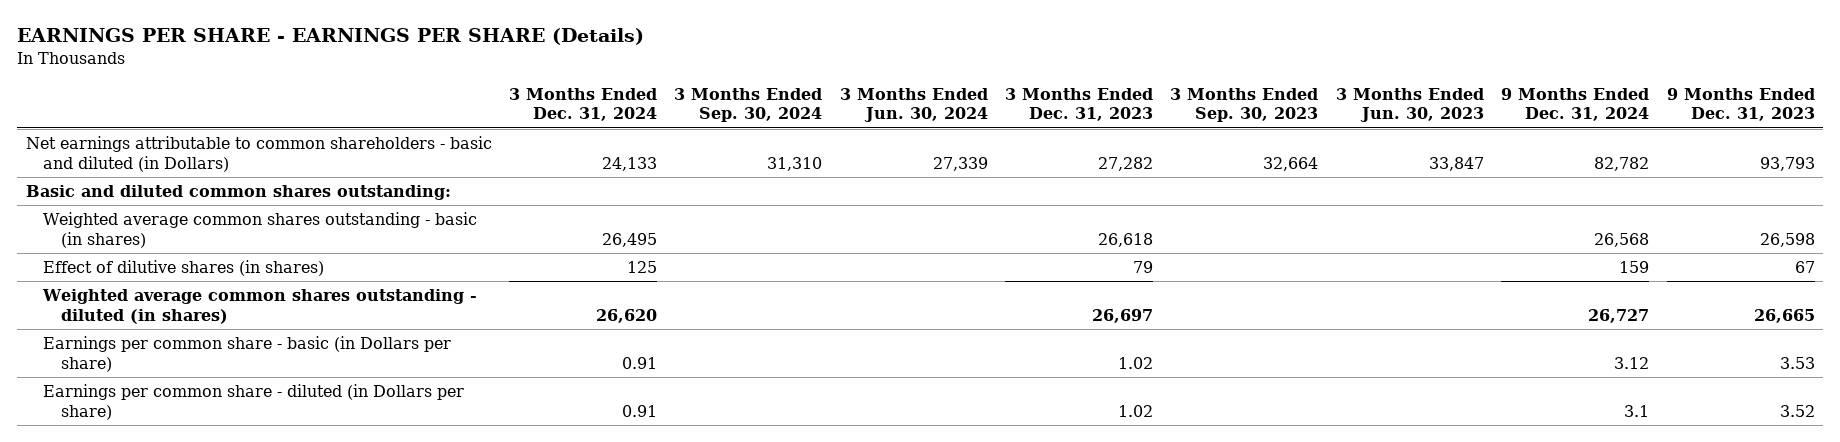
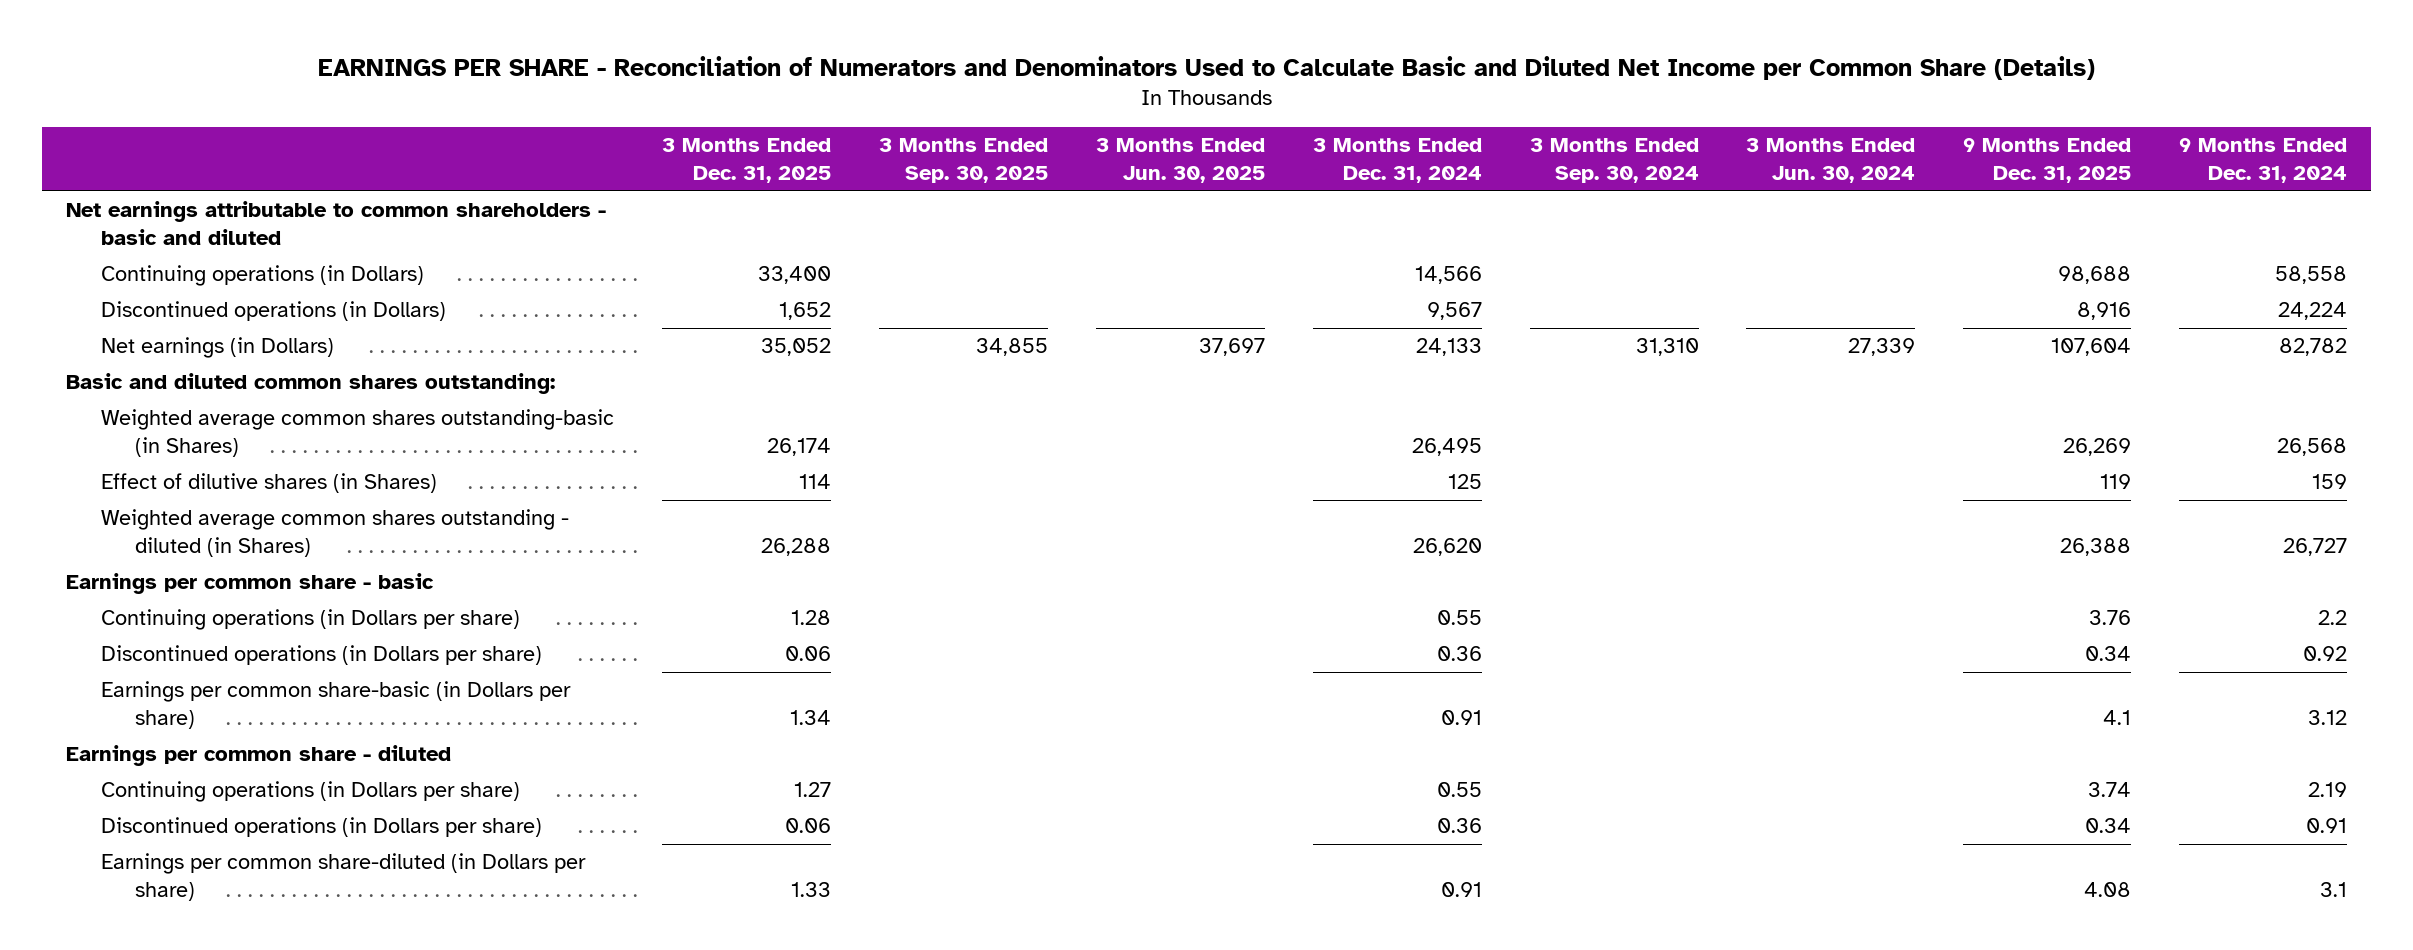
[16,27,644,45] EARNINGS PER SHARE - EARNINGS PER SHARE (Details) -> [317,55,2095,80] EARNINGS PER SHARE - Reconciliation of Numerators and Denominators Used to Calculate Basic and Diluted Net Income per Common Share (Details)
[1005,87,1154,122] 3 Months Ended Dec. 31, 2023 -> none
[1170,87,1319,123] 3 Months Ended Sep. 30, 2023 -> none
[1335,87,1484,123] 3 Months Ended Jun. 30, 2023 -> none
[1666,87,1815,122] 9 Months Ended Dec. 31, 2023 -> none
none -> [661,138,831,184] 3 Months Ended Dec. 31, 2025
none -> [878,138,1048,184] 3 Months Ended Sep. 30, 2025
none -> [1095,138,1265,184] 3 Months Ended Jun. 30, 2025
none -> [1963,138,2132,184] 9 Months Ended Dec. 31, 2025
none -> [65,201,606,246] Net earnings attributable to common shareholders - basic and diluted
none -> [100,265,424,287] Continuing operations (in Dollars)
none -> [100,301,446,322] Discontinued operations (in Dollars)
[25,135,492,172] Net earnings attributable to common shareholders - basic and diluted (in Dollars) -> [100,337,334,359] Net earnings (in Dollars)
[43,211,478,248] Weighted average common shares outstanding - basic (in shares) -> [100,409,614,458] Weighted average common shares outstanding-basic (in Shares)
[43,259,325,276] Effect of dilutive shares (in shares) -> [100,473,437,494] Effect of dilutive shares (in Shares)
[42,288,478,324] Weighted average common shares outstanding - diluted (in shares) -> [100,509,569,558] Weighted average common shares outstanding - diluted (in Shares)
none -> [65,573,434,595] Earnings per common share - basic
none -> [100,609,520,631] Continuing operations (in Dollars per share)
none -> [100,645,542,666] Discontinued operations (in Dollars per share)
[43,335,452,372] Earnings per common share - basic (in Dollars per share) -> [100,681,571,730] Earnings per common share-basic (in Dollars per share)
none -> [65,745,451,767] Earnings per common share - diluted
none -> [100,781,520,803] Continuing operations (in Dollars per share)
none -> [100,817,542,838] Discontinued operations (in Dollars per share)
[43,383,465,420] Earnings per common share - diluted (in Dollars per share) -> [100,853,586,902] Earnings per common share-diluted (in Dollars per share)

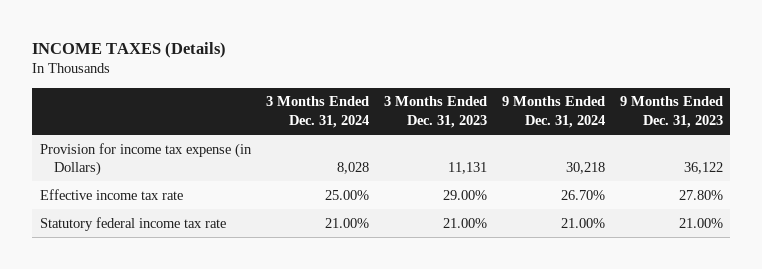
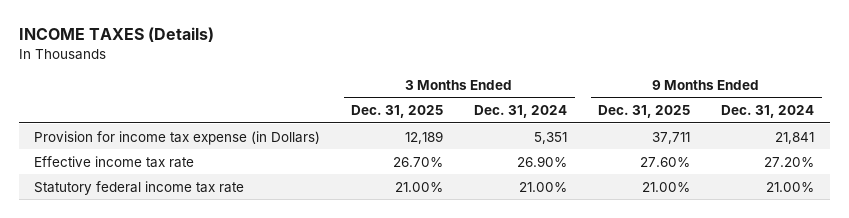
[383,96,487,128] 3 Months Ended Dec. 31, 2023 -> none
[619,96,723,128] 9 Months Ended Dec. 31, 2023 -> none
none -> [351,105,444,119] Dec. 31, 2025
none -> [598,105,691,119] Dec. 31, 2025
[336,162,369,175] 8,028 -> [534,131,568,144] 5,351
[565,162,605,175] 30,218 -> [775,131,815,144] 21,841
[324,189,369,200] 25.00% -> [517,155,568,167] 26.90%
[560,189,605,200] 26.70% -> [764,156,815,167] 27.20%

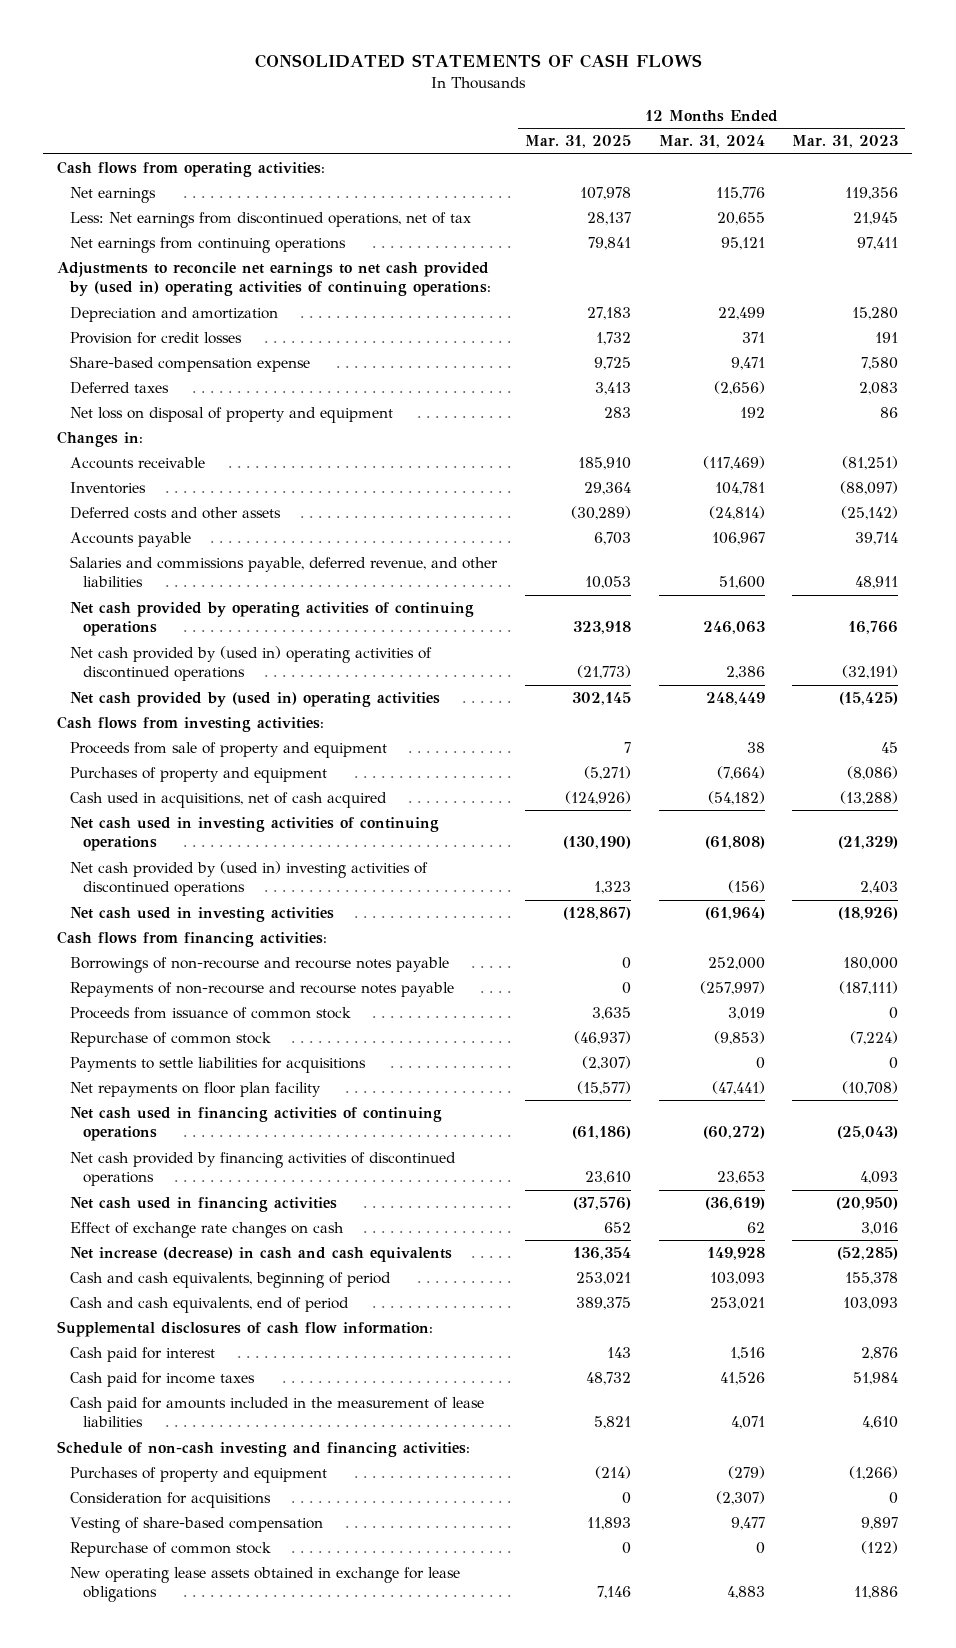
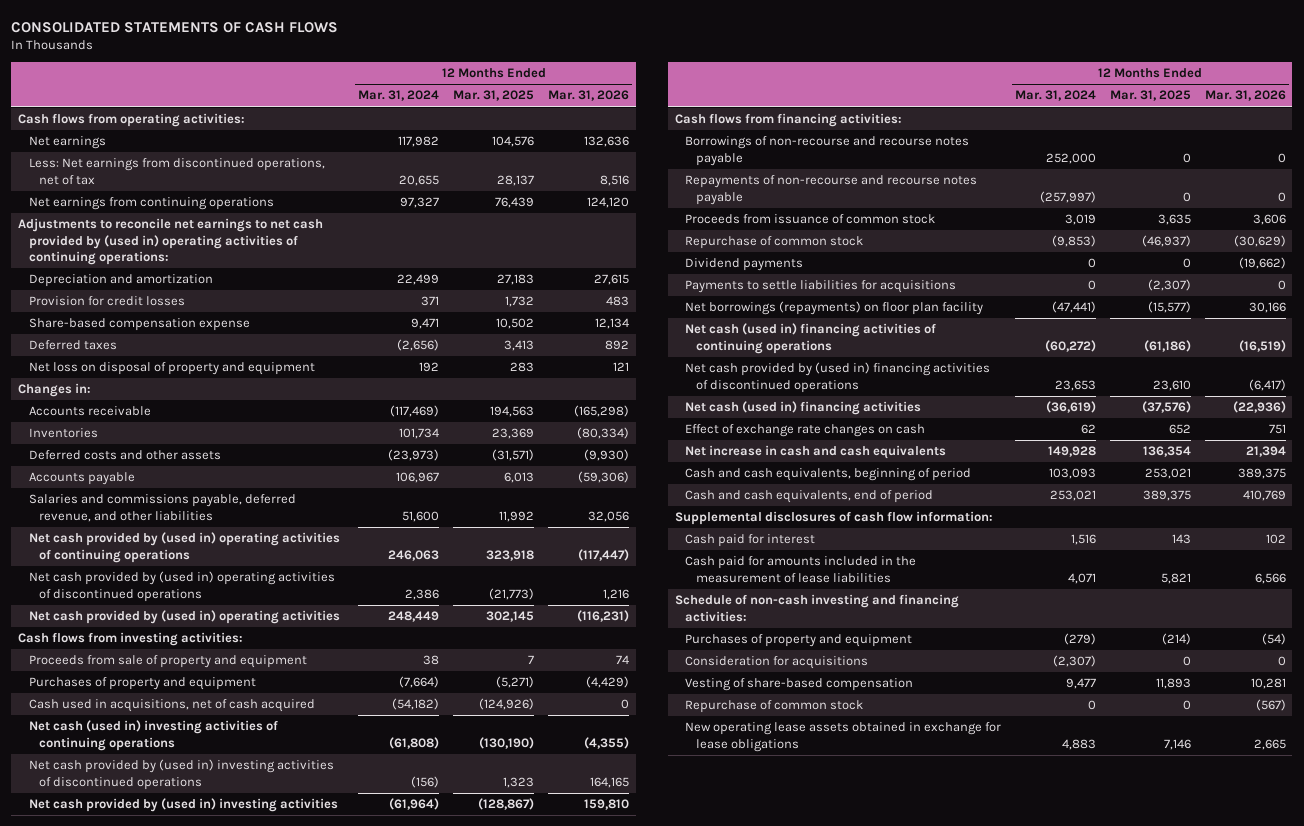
[792,135,899,149] Mar. 31, 2023 -> none
none -> [547,90,629,102] Mar. 31, 2026
[579,186,631,200] 107,978 -> [492,136,535,148] 104,576
[715,186,765,200] 115,776 -> [398,136,440,148] 117,982
[587,236,631,250] 79,841 -> [495,197,535,209] 76,439
[720,236,765,250] 95,121 -> [400,197,440,209] 97,327
[593,356,631,370] 9,725 -> [496,318,535,330] 10,502
[577,456,631,470] 185,910 -> [490,406,535,418] 194,563
[583,481,631,495] 29,364 -> [492,428,535,440] 23,369
[714,481,765,495] 104,781 -> [399,428,440,440] 101,734
[570,505,631,520] (30,289) -> [492,449,535,462] (31,571)
[708,505,765,520] (24,814) -> [388,449,440,462] (23,973)
[593,531,631,545] 6,703 -> [504,472,535,484] 6,013
[584,576,631,590] 10,053 -> [499,510,535,522] 11,992
[70,601,475,637] Net cash provided by operating activities of continuing operations -> [28,532,340,563] Net cash provided by (used in) operating activities of continuing operations
[70,816,440,852] Net cash used in investing activities of continuing operations -> [28,720,278,751] Net cash (used in) investing activities of continuing operations
[70,906,335,922] Net cash used in investing activities -> [28,798,338,813] Net cash provided by (used in) investing activities
none -> [685,258,804,272] Dividend payments
[70,1081,322,1097] Net repayments on floor plan facility -> [685,301,984,316] Net borrowings (repayments) on floor plan facility
[70,1106,443,1142] Net cash used in financing activities of continuing operations -> [685,323,937,354] Net cash (used in) financing activities of continuing operations
[70,1151,457,1187] Net cash provided by financing activities of discontinued operations -> [685,362,991,393] Net cash provided by (used in) financing activities of discontinued operations
[70,1196,338,1212] Net cash used in financing activities -> [685,401,922,416] Net cash (used in) financing activities
[70,1246,453,1262] Net increase (decrease) in cash and cash equivalents -> [685,445,947,460] Net increase in cash and cash equivalents
[70,1371,256,1387] Cash paid for income taxes -> none

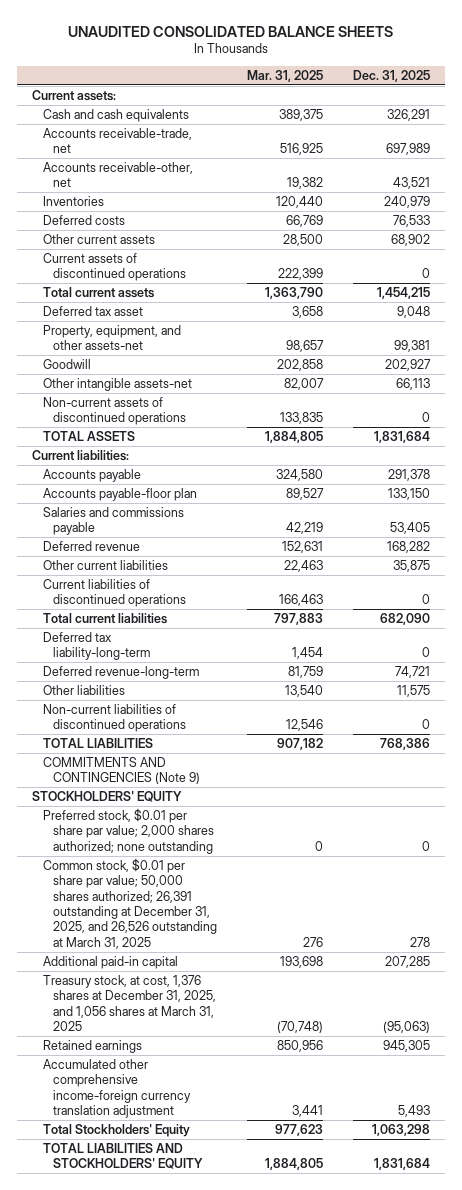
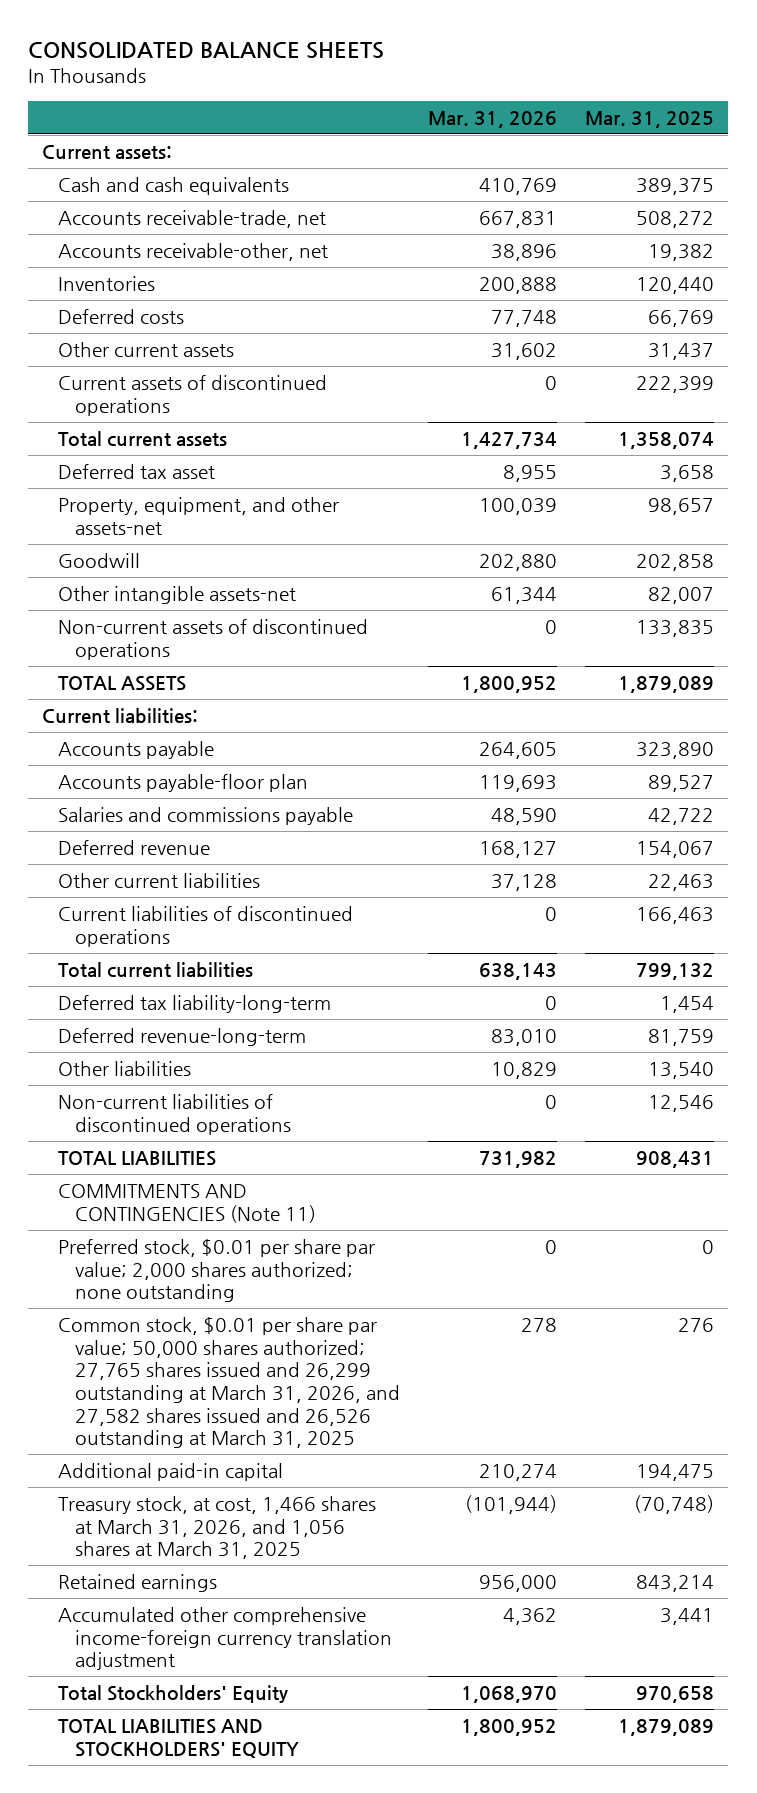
[68,25,394,37] UNAUDITED CONSOLIDATED BALANCE SHEETS -> [28,42,385,60] CONSOLIDATED BALANCE SHEETS
[353,69,431,82] Dec. 31, 2025 -> none
none -> [427,110,557,128] Mar. 31, 2026
[280,143,324,156] 516,925 -> [636,211,715,229] 508,272
[283,234,324,247] 28,500 -> [648,343,715,361] 31,437
[265,287,324,300] 1,363,790 -> [618,432,715,450] 1,358,074
[265,431,324,444] 1,884,805 -> [618,676,715,694] 1,879,089
[276,469,324,482] 324,580 -> [636,742,715,760] 323,890
[286,522,324,535] 42,219 -> [648,808,715,826] 42,722
[282,541,324,554] 152,631 -> [636,841,715,859] 154,067
[274,613,324,626] 797,883 -> [636,963,715,981] 799,132
[32,791,183,803] STOCKHOLDERS' EQUITY -> none
[277,738,324,751] 907,182 -> [636,1151,715,1169] 908,431
[42,757,201,785] COMMITMENTS AND CONTINGENCIES (Note 9) -> [58,1184,316,1223] COMMITMENTS AND CONTINGENCIES (Note 11)
[42,858,218,949] Common stock, $0.01 per share par value; 50,000 shares authorized; 26,391 outstanding at December 31, 2025, and 26,526 outstanding at March 31, 2025 -> [58,1317,400,1449] Common stock, $0.01 per share par value; 50,000 shares authorized; 27,765 shares issued and 26,299 outstanding at March 31, 2026, and 27,582 shares issued and 26,526 outstanding at March 31, 2025
[280,956,324,969] 193,698 -> [636,1464,715,1482] 194,475
[42,975,217,1032] Treasury stock, at cost, 1,376 shares at December 31, 2025, and 1,056 shares at March 31, 2025 -> [58,1496,377,1560] Treasury stock, at cost, 1,466 shares at March 31, 2026, and 1,056 shares at March 31, 2025
[277,1040,324,1053] 850,956 -> [636,1575,715,1593] 843,214
[275,1124,324,1137] 977,623 -> [636,1686,715,1704] 970,658
[265,1158,324,1171] 1,884,805 -> [618,1719,715,1737] 1,879,089

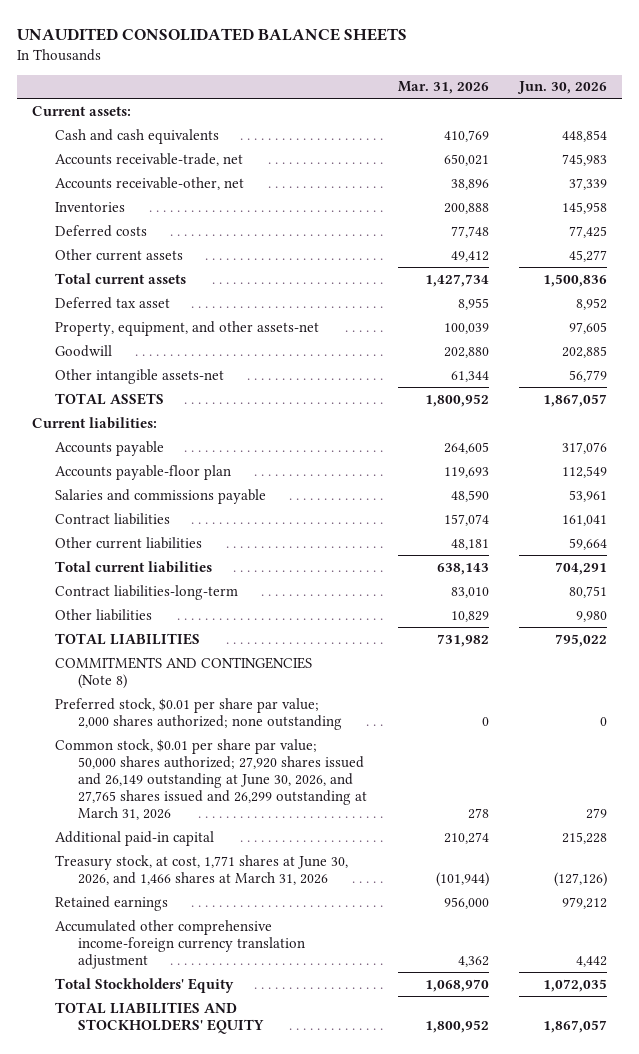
[28,42,385,60] CONSOLIDATED BALANCE SHEETS -> [16,27,407,41] UNAUDITED CONSOLIDATED BALANCE SHEETS
[585,110,715,128] Mar. 31, 2025 -> none
none -> [517,81,608,95] Jun. 30, 2026
[478,211,557,229] 667,831 -> [443,153,489,166] 650,021
[58,375,328,416] Current assets of discontinued operations -> none
[490,343,557,361] 31,602 -> [450,250,489,262] 49,412
[58,619,369,660] Non-current assets of discontinued operations -> none
[58,840,211,856] Deferred revenue -> none
[58,906,354,947] Current liabilities of discontinued operations -> none
none -> [55,512,171,525] Contract liabilities
[490,874,557,892] 37,128 -> [450,538,489,550] 48,181
[58,995,332,1014] Deferred tax liability-long-term -> none
[58,1028,307,1047] Deferred revenue-long-term -> [55,584,239,600] Contract liabilities-long-term
[58,1094,291,1135] Non-current liabilities of discontinued operations -> none
[58,1184,316,1223] COMMITMENTS AND CONTINGENCIES (Note 11) -> [55,656,313,689] COMMITMENTS AND CONTINGENCIES (Note 8)
[58,1317,400,1449] Common stock, $0.01 per share par value; 50,000 shares authorized; 27,765 shares issued and 26,299 outstanding at March 31, 2026, and 27,582 shares issued and 26,526 outstanding at March 31, 2025 -> [55,738,368,821] Common stock, $0.01 per share par value; 50,000 shares authorized; 27,920 shares issued and 26,149 outstanding at June 30, 2026, and 27,765 shares issued and 26,299 outstanding at March 31, 2026
[58,1496,377,1560] Treasury stock, at cost, 1,466 shares at March 31, 2026, and 1,056 shares at March 31, 2025 -> [55,854,349,885] Treasury stock, at cost, 1,771 shares at June 30, 2026, and 1,466 shares at March 31, 2026

